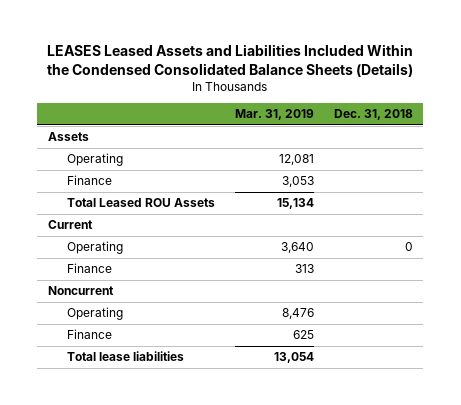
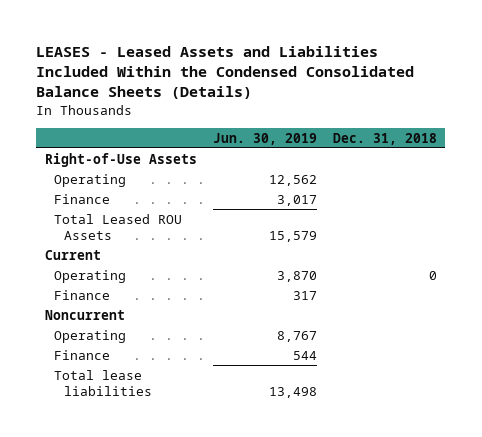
[47,44,414,77] LEASES Leased Assets and Liabilities Included Within the Condensed Consolidated Balance Sheets (Details) -> [36,45,415,100] LEASES - Leased Assets and Liabilities Included Within the Condensed Consolidated Balance Sheets (Details)
[234,109,314,121] Mar. 31, 2019 -> none
none -> [212,132,317,145] Jun. 30, 2019
[47,132,89,142] Assets -> [44,152,197,167] Right-of-Use Assets

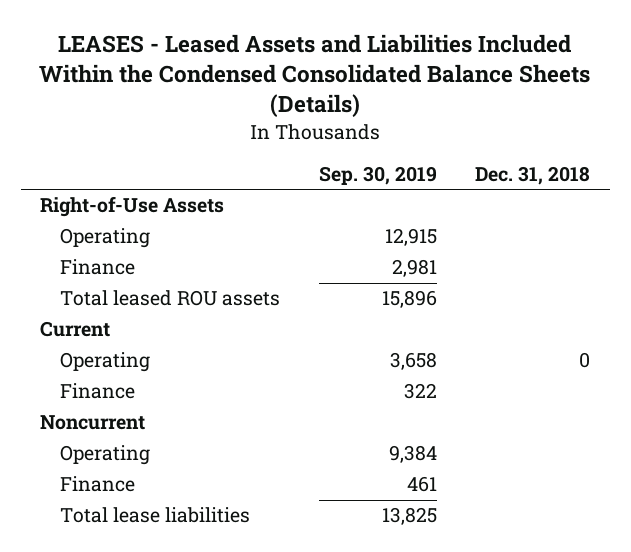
[212,132,317,145] Jun. 30, 2019 -> none
none -> [318,166,437,186] Sep. 30, 2019
[54,213,183,240] Total Leased ROU Assets -> [59,290,280,307] Total leased ROU assets

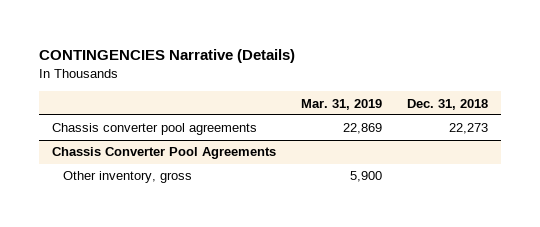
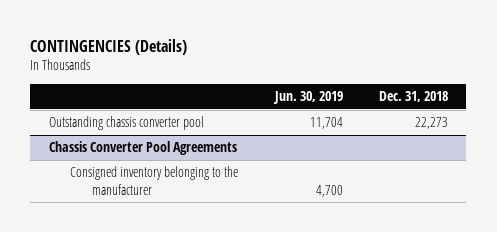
[39,49,296,64] CONTINGENCIES Narrative (Details) -> [30,38,188,55] CONTINGENCIES (Details)
[301,98,383,110] Mar. 31, 2019 -> none
none -> [272,91,343,105] Jun. 30, 2019
[52,123,258,136] Chassis converter pool agreements -> [48,116,204,131] Outstanding chassis converter pool
[63,171,193,184] Other inventory, gross -> [70,166,239,195] Consigned inventory belonging to the manufacturer

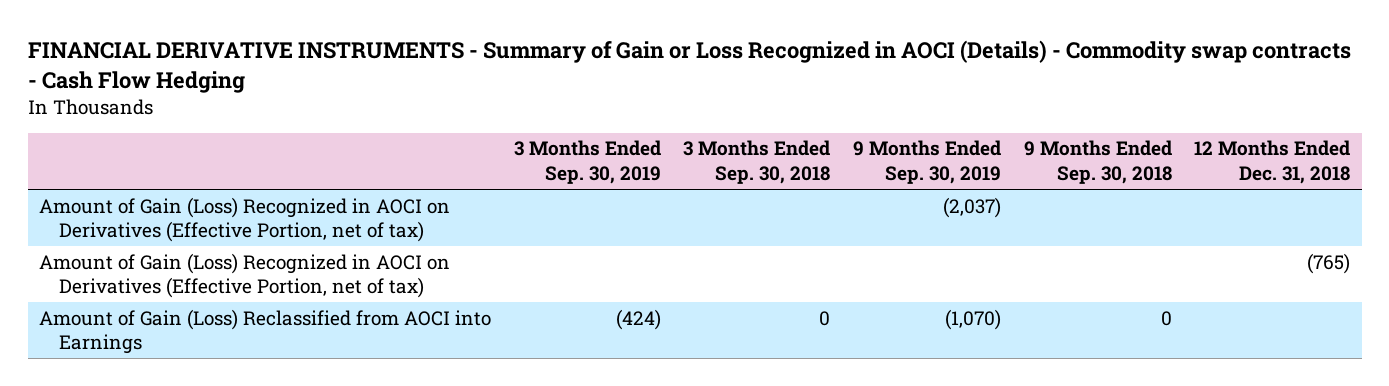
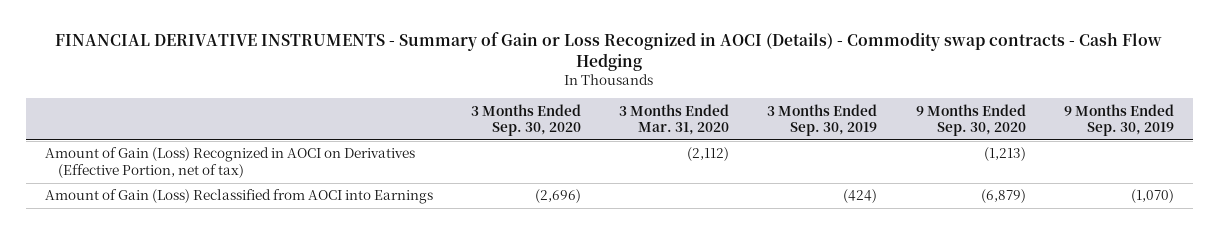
[683,140,831,185] 3 Months Ended Sep. 30, 2018 -> none
[1023,140,1172,185] 9 Months Ended Sep. 30, 2018 -> none
[1194,140,1351,185] 12 Months Ended Dec. 31, 2018 -> none
none -> [470,103,581,136] 3 Months Ended Sep. 30, 2020
none -> [619,103,730,135] 3 Months Ended Mar. 31, 2020
none -> [915,103,1026,136] 9 Months Ended Sep. 30, 2020
[39,196,451,243] Amount of Gain (Loss) Recognized in AOCI on Derivatives (Effective Portion, net of tax) -> none

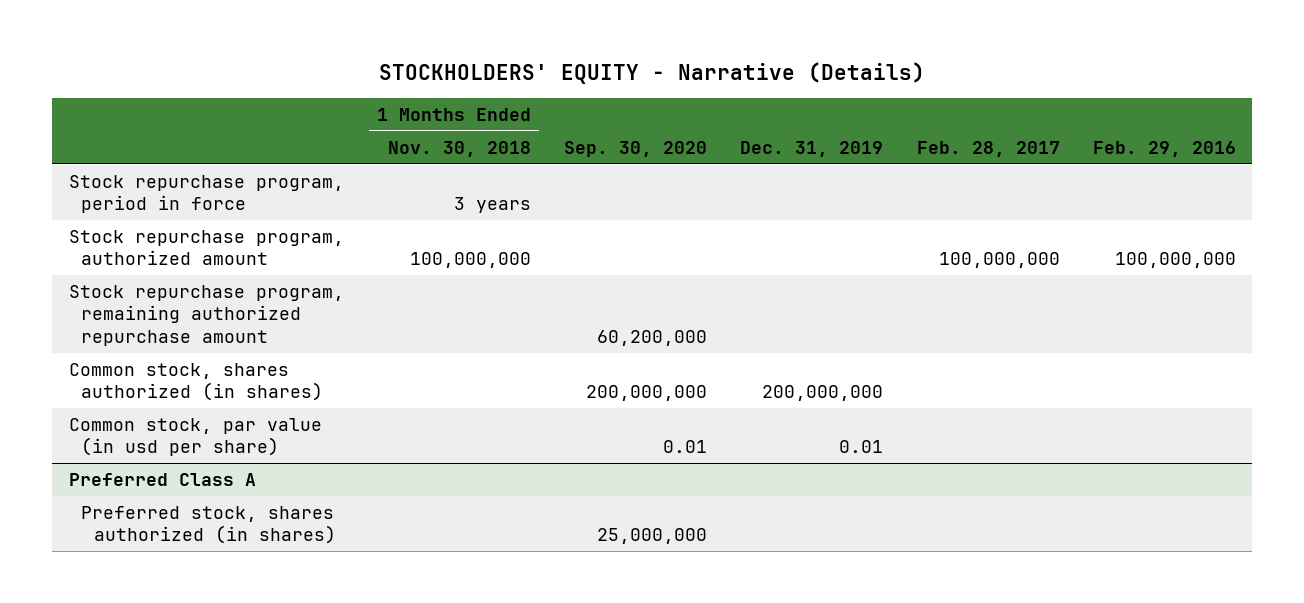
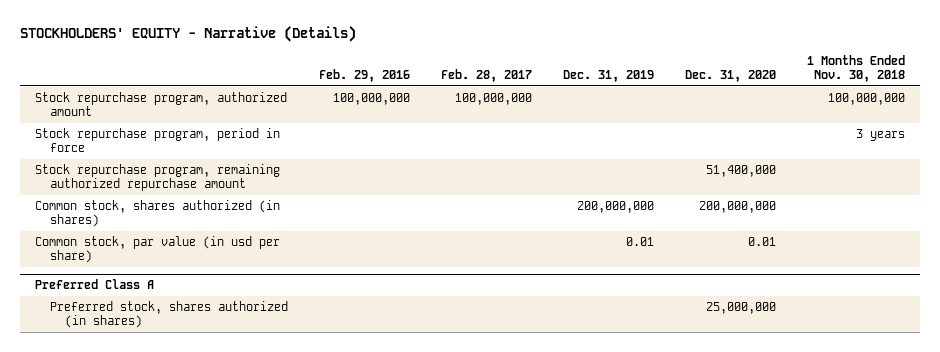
[564,140,708,157] Sep. 30, 2020 -> none
none -> [684,70,776,83] Dec. 31, 2020
[68,174,344,214] Stock repurchase program, period in force -> [35,128,281,153] Stock repurchase program, period in force

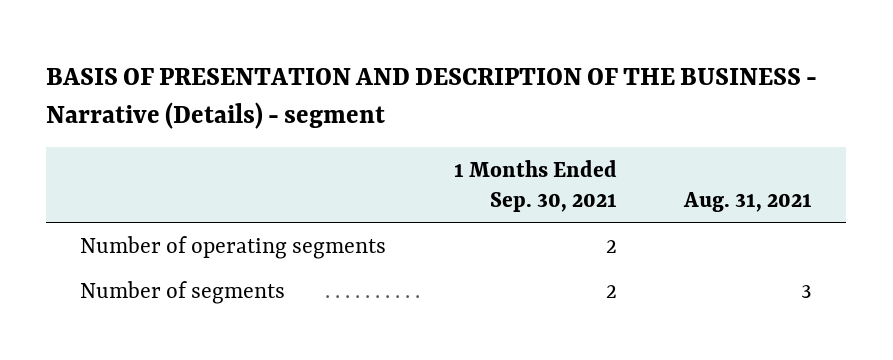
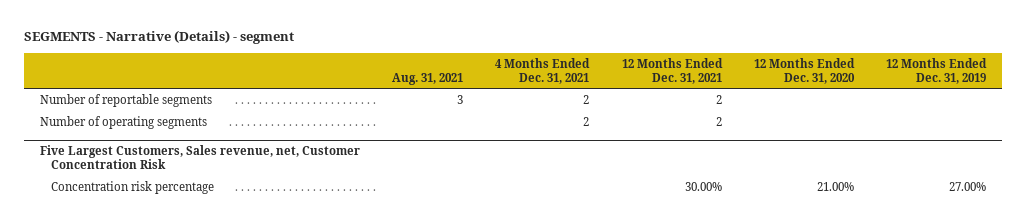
[46,67,818,129] BASIS OF PRESENTATION AND DESCRIPTION OF THE BUSINESS - Narrative (Details) - segment -> [23,30,294,45] SEGMENTS - Narrative (Details) - segment
[453,159,617,213] 1 Months Ended Sep. 30, 2021 -> none
none -> [495,57,591,84] 4 Months Ended Dec. 31, 2021
none -> [621,57,723,84] 12 Months Ended Dec. 31, 2021
none -> [753,57,855,84] 12 Months Ended Dec. 31, 2020
none -> [886,57,988,84] 12 Months Ended Dec. 31, 2019
none -> [39,93,212,107] Number of reportable segments
[80,281,286,305] Number of segments -> none
none -> [39,144,360,170] Five Largest Customers, Sales revenue, net, Customer Concentration Risk
none -> [50,180,214,194] Concentration risk percentage

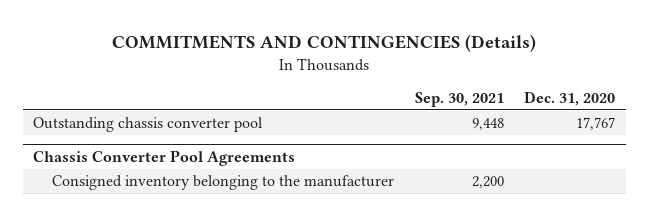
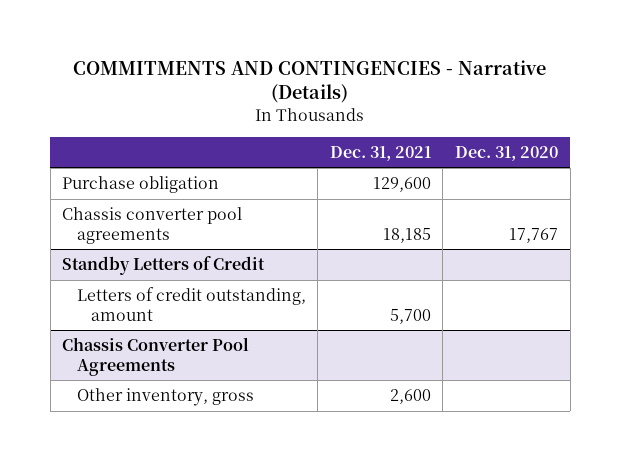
[112,33,537,52] COMMITMENTS AND CONTINGENCIES (Details) -> [73,59,547,104] COMMITMENTS AND CONTINGENCIES - Narrative (Details)
[414,92,504,108] Sep. 30, 2021 -> none
none -> [329,145,431,161] Dec. 31, 2021
none -> [62,176,220,194] Purchase obligation
[33,117,264,133] Outstanding chassis converter pool -> [62,207,243,244] Chassis converter pool agreements
none -> [62,256,266,276] Standby Letters of Credit
none -> [76,287,306,321] Letters of credit outstanding, amount
[52,175,395,191] Consigned inventory belonging to the manufacturer -> [76,388,254,407] Other inventory, gross

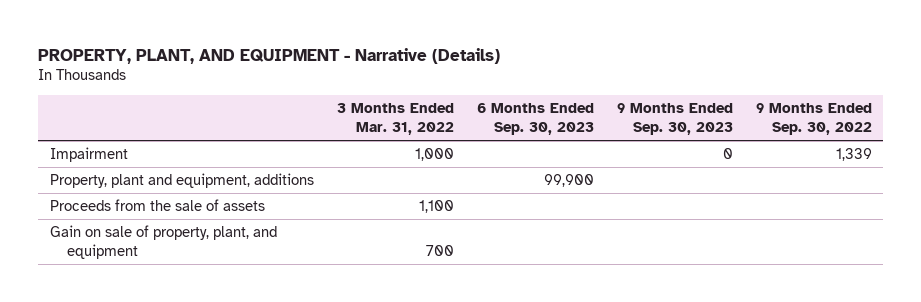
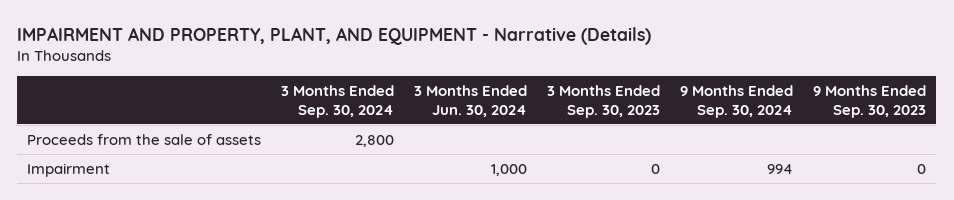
[38,47,501,64] PROPERTY, PLANT, AND EQUIPMENT - Narrative (Details) -> [17,26,652,45] IMPAIRMENT AND PROPERTY, PLANT, AND EQUIPMENT - Narrative (Details)
[336,103,454,135] 3 Months Ended Mar. 31, 2022 -> none
[476,103,594,135] 6 Months Ended Sep. 30, 2023 -> none
[755,103,872,135] 9 Months Ended Sep. 30, 2022 -> none
none -> [281,84,395,118] 3 Months Ended Sep. 30, 2024
none -> [414,84,528,117] 3 Months Ended Jun. 30, 2024
none -> [547,84,661,118] 3 Months Ended Sep. 30, 2023
none -> [680,84,794,118] 9 Months Ended Sep. 30, 2024
[49,173,314,189] Property, plant and equipment, additions -> none
[49,225,277,259] Gain on sale of property, plant, and equipment -> none
[49,147,128,163] Impairment -> [27,162,111,177] Impairment

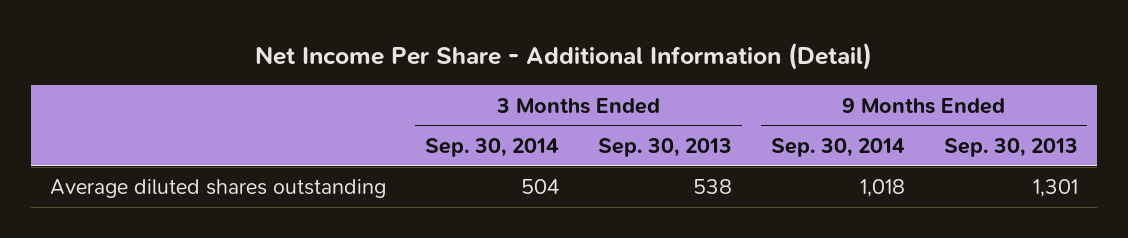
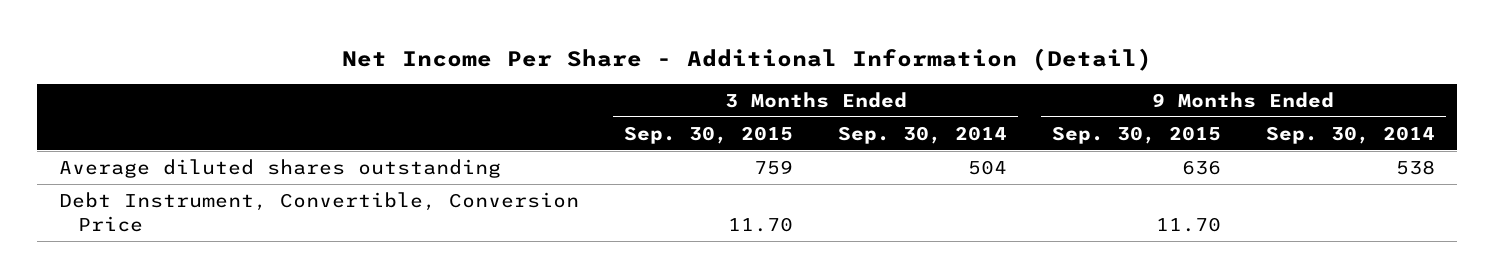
[597,138,732,158] Sep. 30, 2013 -> none
[943,138,1078,158] Sep. 30, 2013 -> none
none -> [624,125,794,144] Sep. 30, 2015
none -> [1052,125,1222,144] Sep. 30, 2015
[859,179,905,198] 1,018 -> [1395,159,1435,175] 538
none -> [59,191,580,232] Debt Instrument, Convertible, Conversion Price

